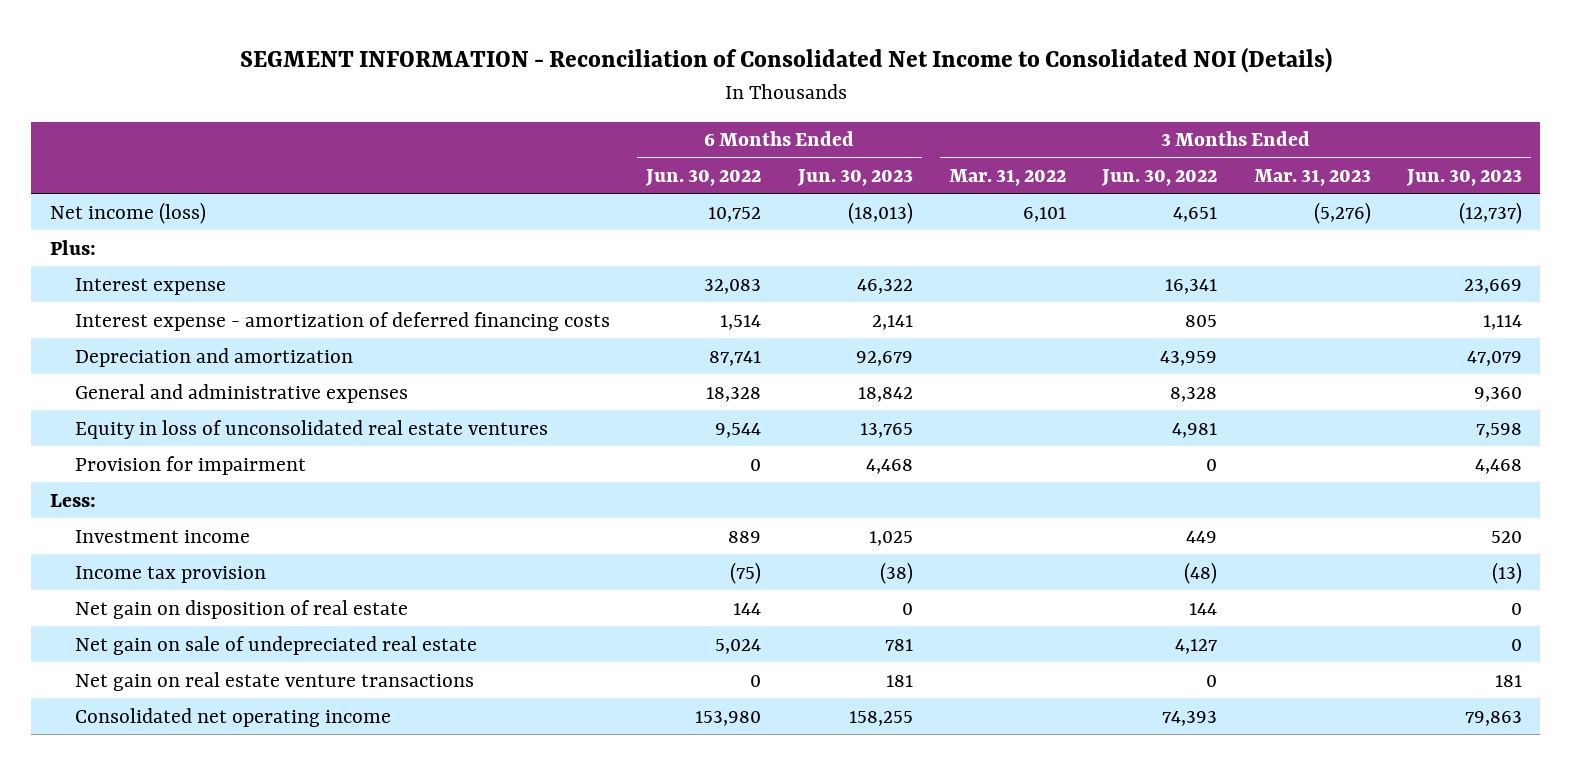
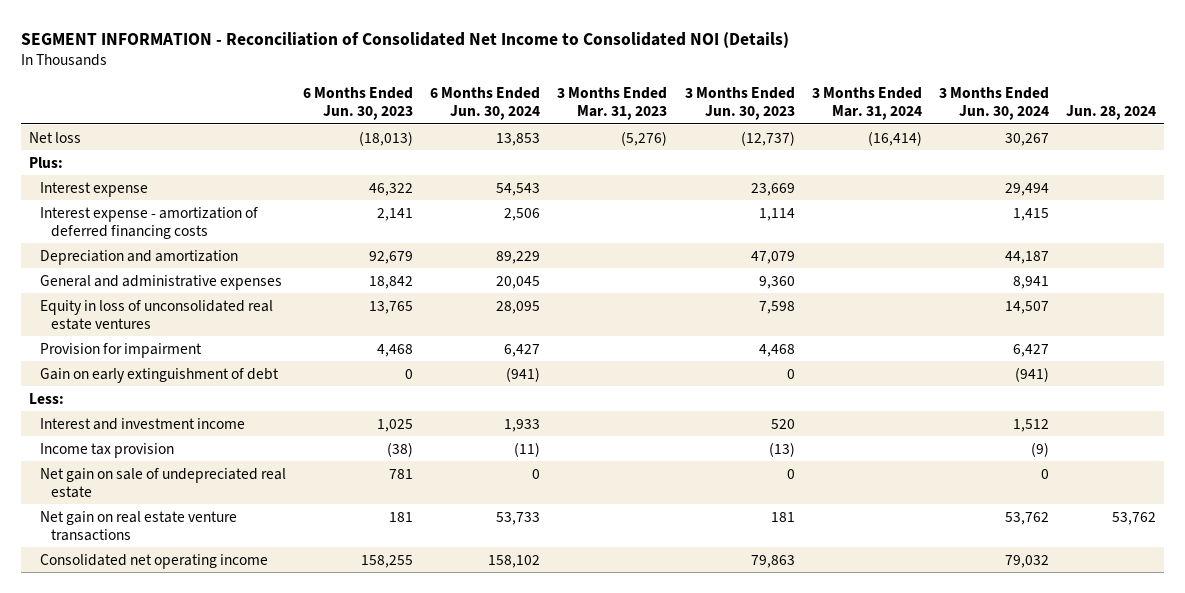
[645,169,762,187] Jun. 30, 2022 -> none
[948,169,1066,187] Mar. 31, 2022 -> none
[1101,169,1218,187] Jun. 30, 2022 -> none
none -> [430,87,541,121] 6 Months Ended Jun. 30, 2024
none -> [811,87,922,121] 3 Months Ended Mar. 31, 2024
none -> [938,87,1049,121] 3 Months Ended Jun. 30, 2024
none -> [1065,105,1156,121] Jun. 28, 2024
[49,201,206,224] Net income (loss) -> [29,131,82,143] Net loss
none -> [40,367,280,383] Gain on early extinguishment of debt
[74,529,250,543] Investment income -> [40,417,246,430] Interest and investment income
[74,599,408,619] Net gain on disposition of real estate -> none

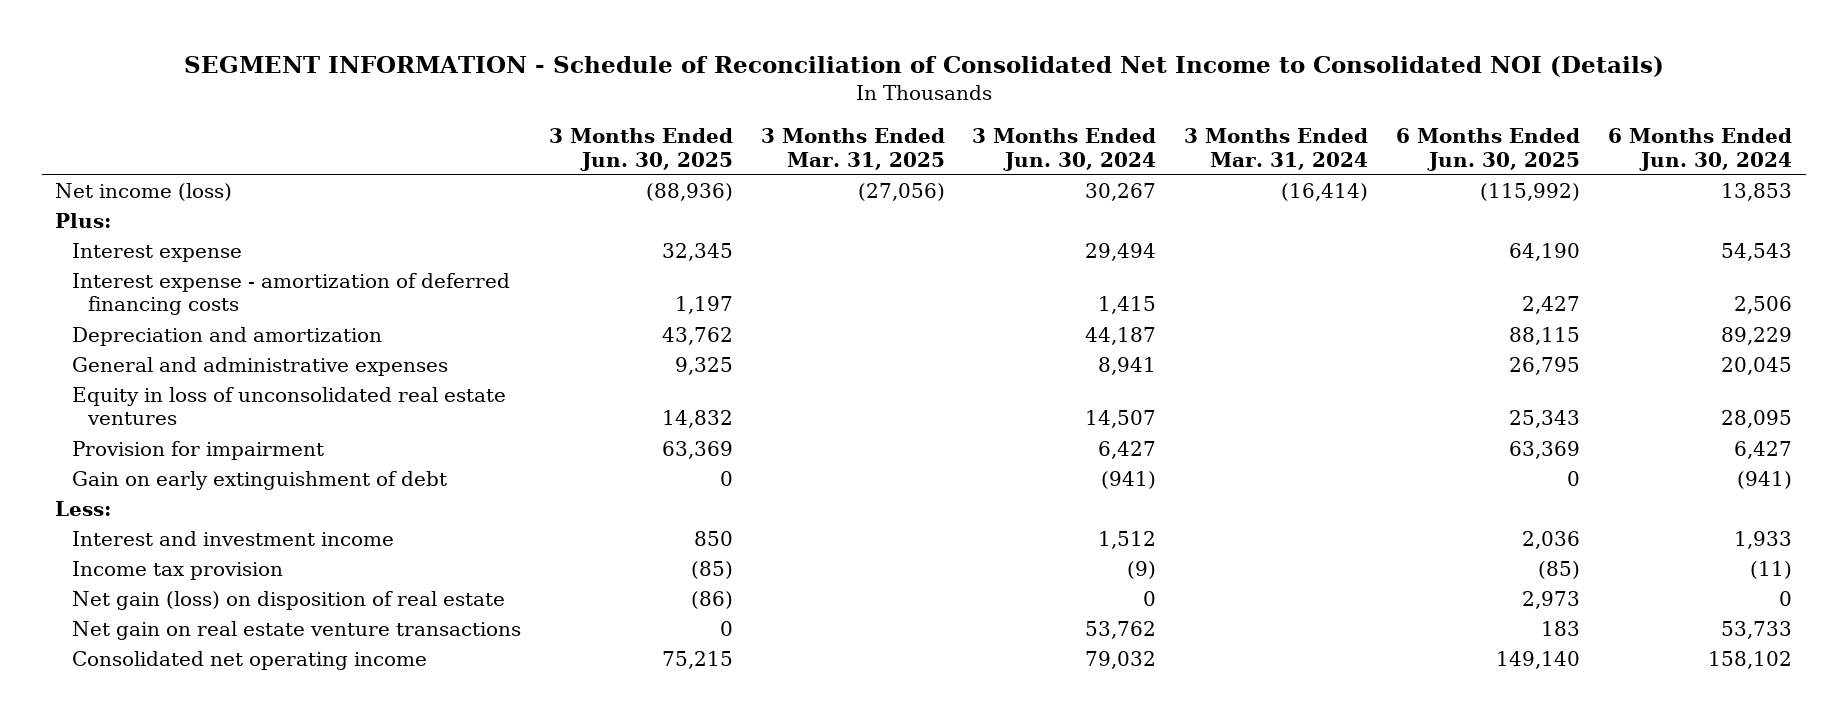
[20,31,789,48] SEGMENT INFORMATION - Reconciliation of Consolidated Net Income to Consolidated NOI (Details) -> [183,55,1664,77] SEGMENT INFORMATION - Schedule of Reconciliation of Consolidated Net Income to Consolidated NOI (Details)
[303,87,414,121] 6 Months Ended Jun. 30, 2023 -> none
[557,87,668,121] 3 Months Ended Mar. 31, 2023 -> none
[684,87,795,121] 3 Months Ended Jun. 30, 2023 -> none
[1065,105,1156,121] Jun. 28, 2024 -> none
none -> [548,127,733,171] 3 Months Ended Jun. 30, 2025
none -> [760,127,945,170] 3 Months Ended Mar. 31, 2025
none -> [1395,127,1580,171] 6 Months Ended Jun. 30, 2025
[29,131,82,143] Net loss -> [55,182,233,201] Net income (loss)
[40,467,287,498] Net gain on sale of undepreciated real estate -> [71,590,505,610] Net gain (loss) on disposition of real estate

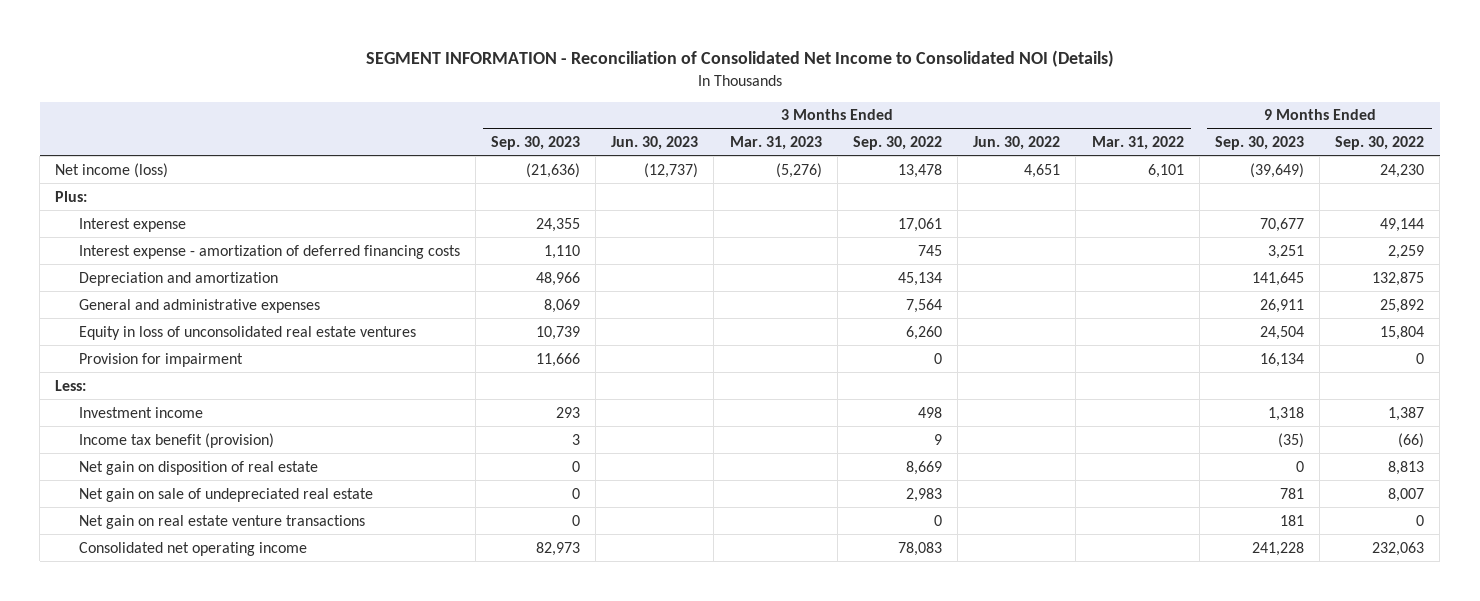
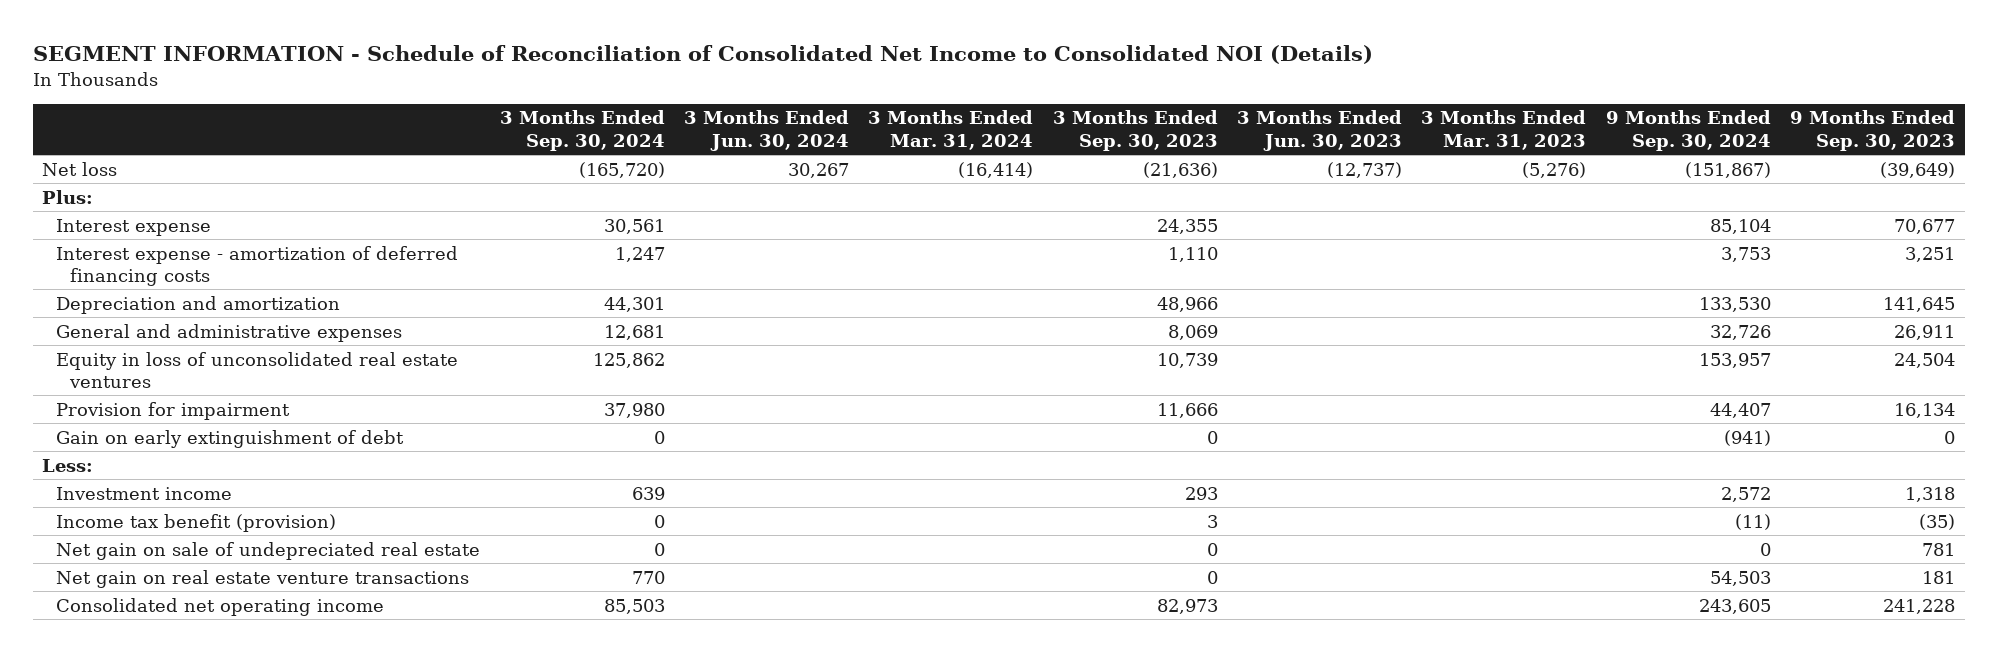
[365,50,1114,68] SEGMENT INFORMATION - Reconciliation of Consolidated Net Income to Consolidated NOI (Details) -> [32,45,1373,65] SEGMENT INFORMATION - Schedule of Reconciliation of Consolidated Net Income to Consolidated NOI (Details)
[852,135,942,150] Sep. 30, 2022 -> none
[973,135,1061,150] Jun. 30, 2022 -> none
[1091,135,1184,150] Mar. 31, 2022 -> none
[1335,135,1425,150] Sep. 30, 2022 -> none
none -> [499,110,665,151] 3 Months Ended Sep. 30, 2024
none -> [684,110,850,151] 3 Months Ended Jun. 30, 2024
none -> [868,110,1034,150] 3 Months Ended Mar. 31, 2024
none -> [1605,110,1771,151] 9 Months Ended Sep. 30, 2024
[55,162,169,178] Net income (loss) -> [42,161,118,176] Net loss
none -> [56,429,405,448] Gain on early extinguishment of debt
[78,460,318,475] Net gain on disposition of real estate -> none

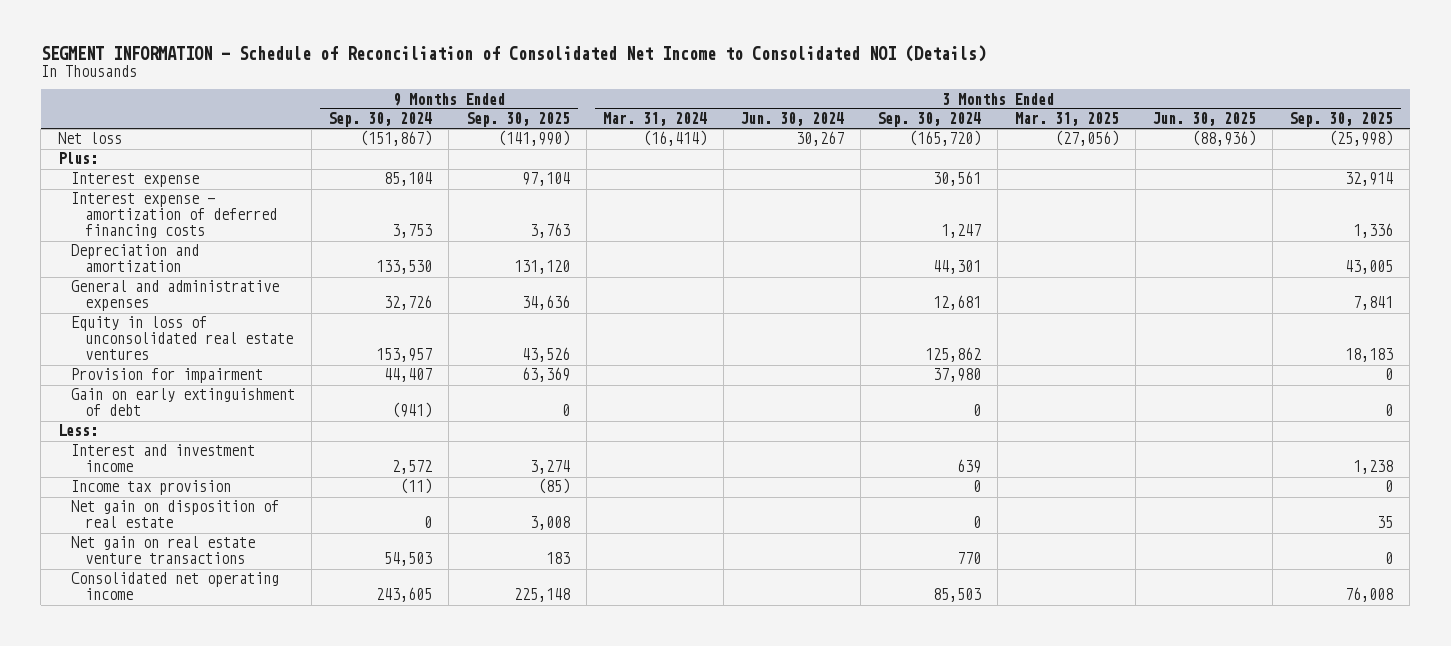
[1052,110,1218,151] 3 Months Ended Sep. 30, 2023 -> none
[1237,110,1403,151] 3 Months Ended Jun. 30, 2023 -> none
[1421,110,1587,150] 3 Months Ended Mar. 31, 2023 -> none
[1789,110,1955,151] 9 Months Ended Sep. 30, 2023 -> none
none -> [465,112,570,128] Sep. 30, 2025
none -> [1014,112,1119,127] Mar. 31, 2025
none -> [1151,112,1256,127] Jun. 30, 2025
none -> [1289,112,1394,128] Sep. 30, 2025
[56,486,233,500] Investment income -> [71,444,256,473] Interest and investment income
[56,513,337,532] Income tax benefit (provision) -> [71,480,232,496] Income tax provision
[56,541,481,560] Net gain on sale of undepreciated real estate -> [71,500,280,529] Net gain on disposition of real estate

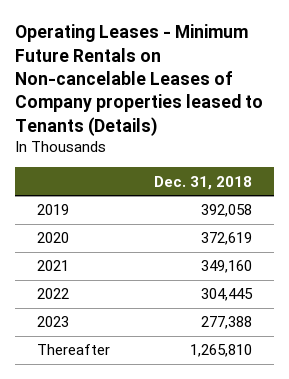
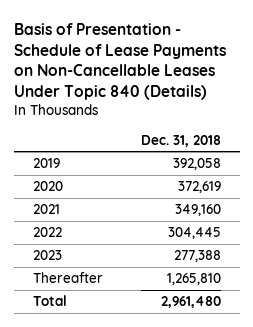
[14,24,263,136] Operating Leases - Minimum Future Rentals on Non-cancelable Leases of Company properties leased to Tenants (Details) -> [13,22,226,101] Basis of Presentation - Schedule of Lease Payments on Non-Cancellable Leases Under Topic 840 (Details)
none -> [32,295,67,307] Total

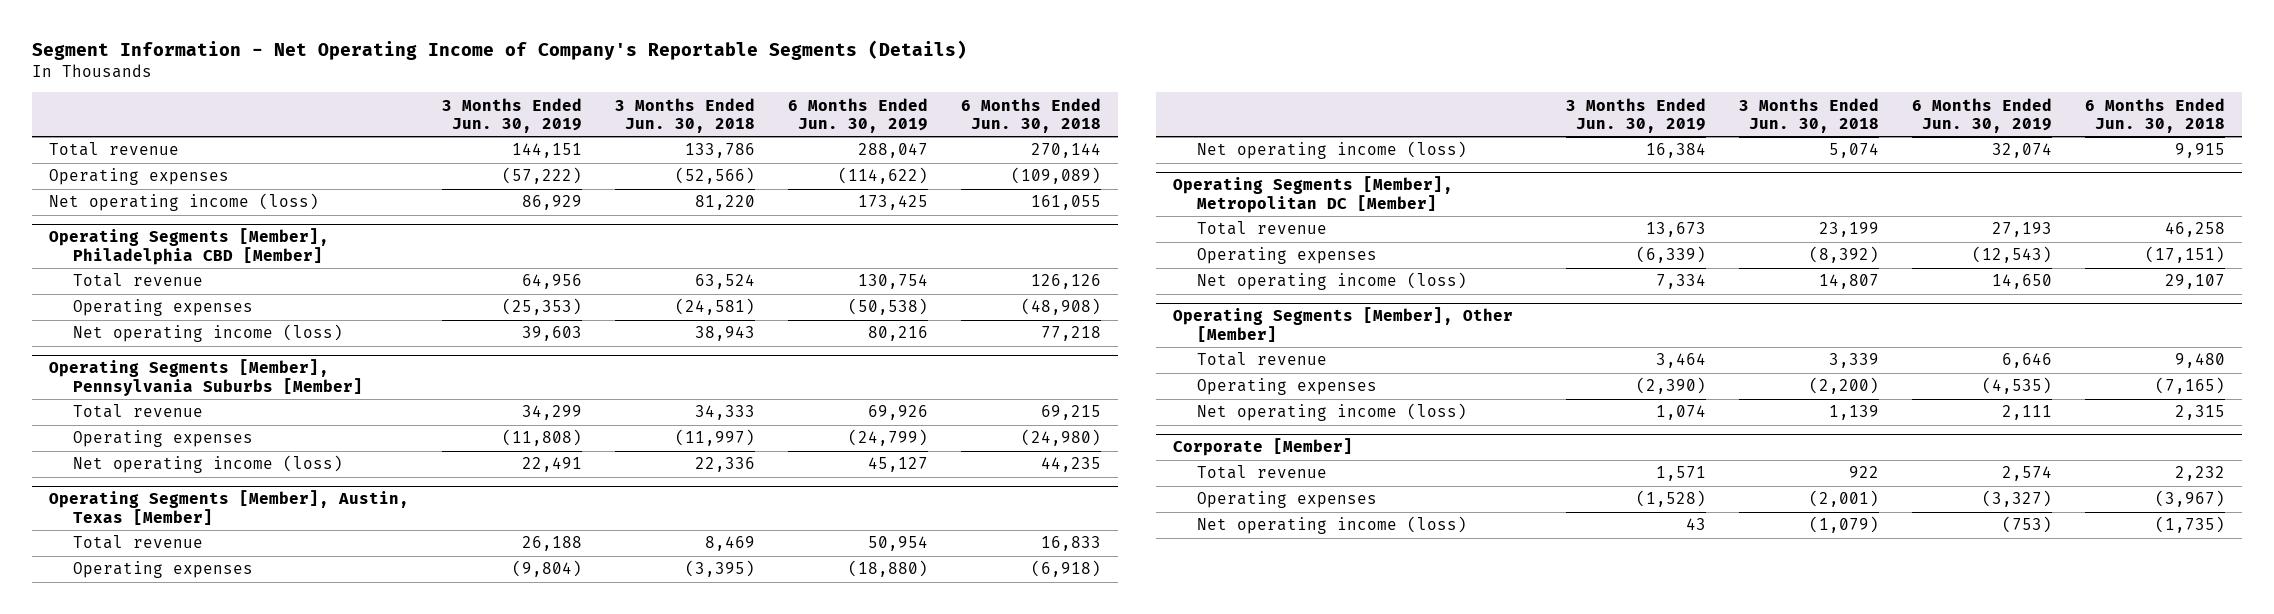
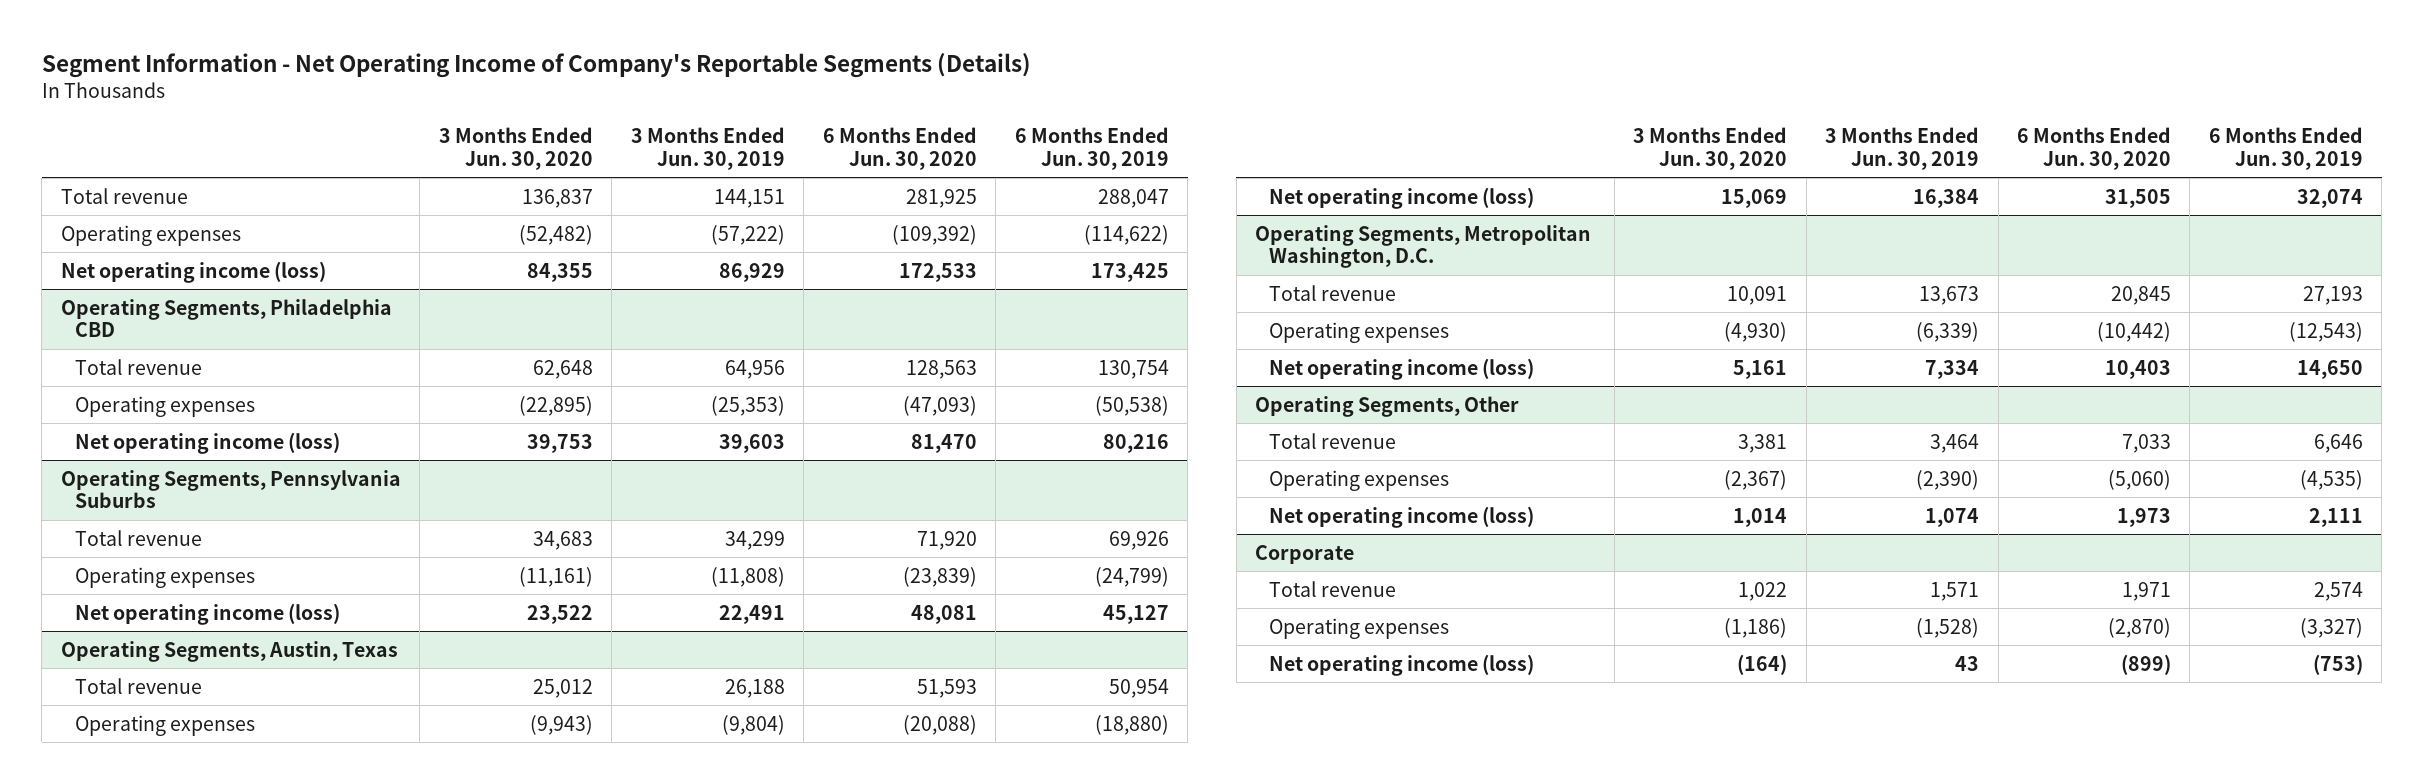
[614,97,755,133] 3 Months Ended Jun. 30, 2018 -> none
[961,97,1102,133] 6 Months Ended Jun. 30, 2018 -> none
none -> [438,126,593,170] 3 Months Ended Jun. 30, 2020
none -> [822,126,977,170] 6 Months Ended Jun. 30, 2020
[48,228,329,265] Operating Segments [Member], Philadelphia CBD [Member] -> [60,298,392,338] Operating Segments, Philadelphia CBD
[48,359,364,396] Operating Segments [Member], Pennsylvania Suburbs [Member] -> [60,469,401,509] Operating Segments, Pennsylvania Suburbs
[48,490,409,525] Operating Segments [Member], Austin, Texas [Member] -> [60,640,398,662] Operating Segments, Austin, Texas
[1172,176,1453,213] Operating Segments [Member], Metropolitan DC [Member] -> none
none -> [1255,224,1592,269] Operating Segments, Metropolitan Washington, D.C.
[1172,307,1513,342] Operating Segments [Member], Other [Member] -> [1255,395,1520,417] Operating Segments, Other
[1172,438,1353,457] Corporate [Member] -> [1255,544,1355,564] Corporate

